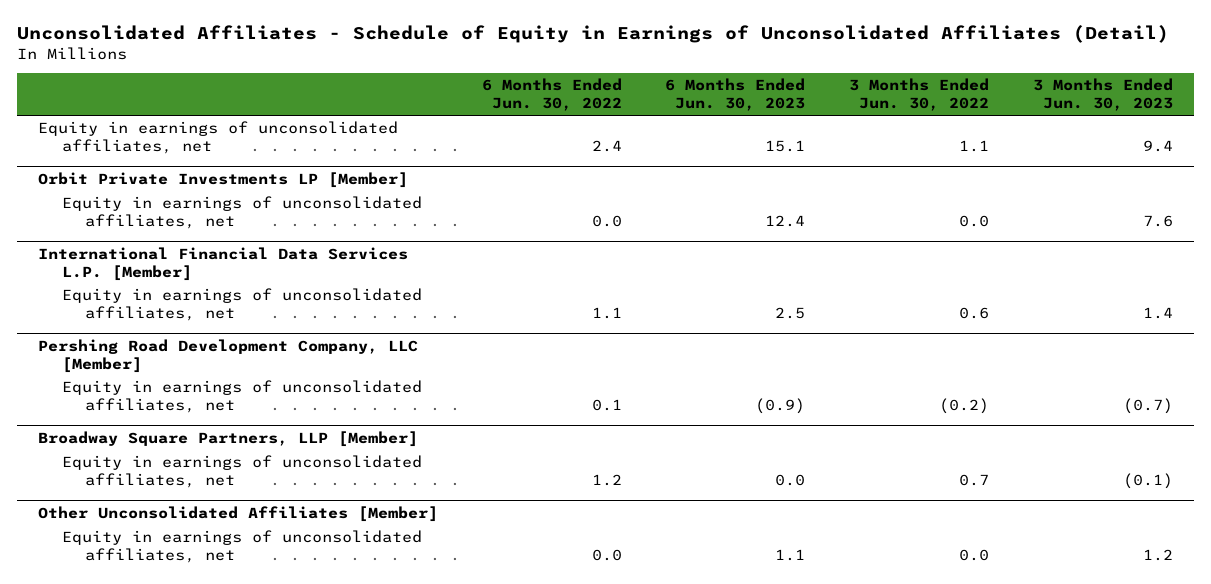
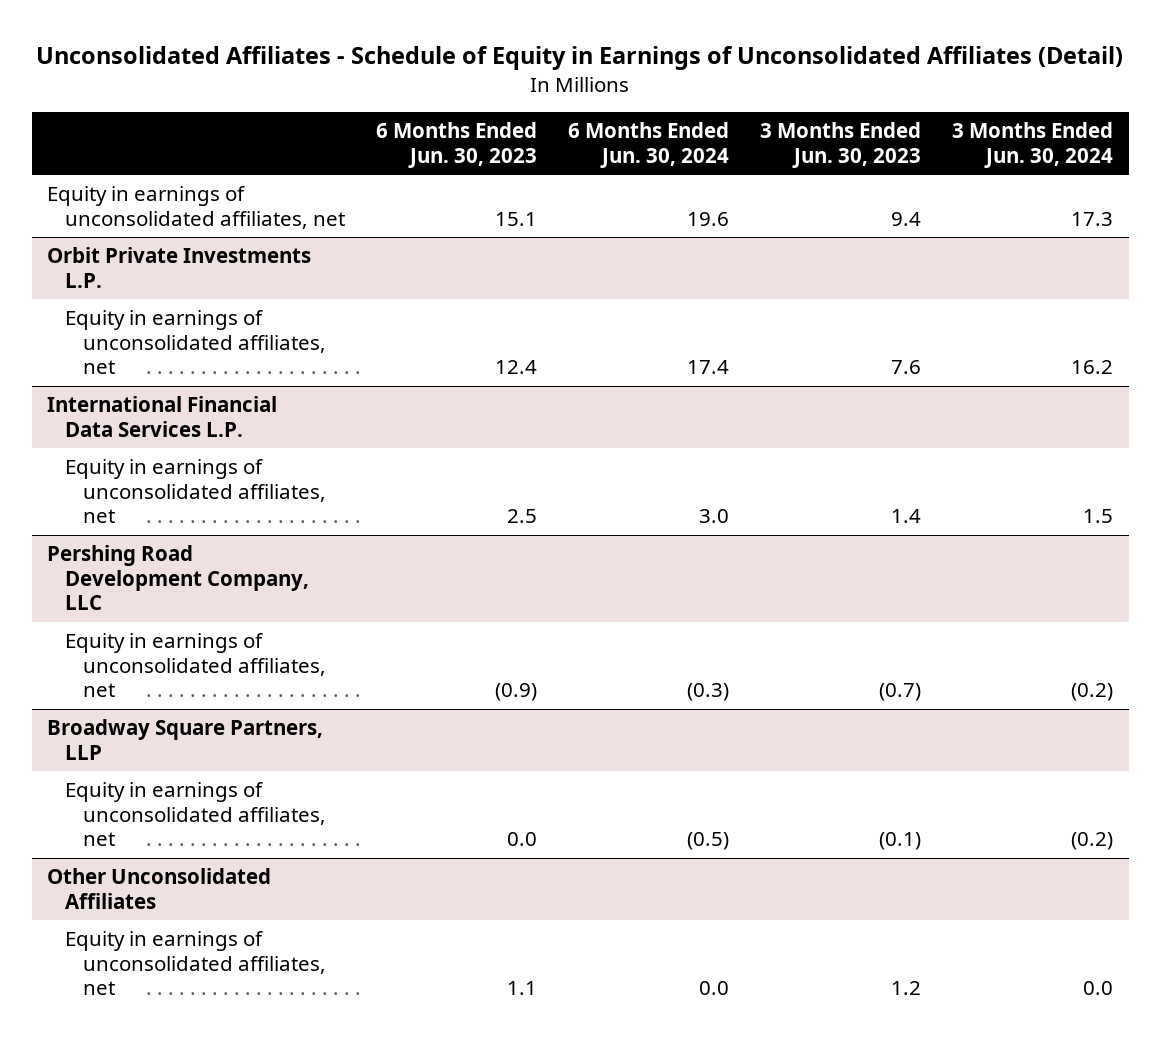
[481,78,622,112] 6 Months Ended Jun. 30, 2022 -> none
[848,78,989,112] 3 Months Ended Jun. 30, 2022 -> none
none -> [568,122,730,168] 6 Months Ended Jun. 30, 2024
none -> [952,122,1114,168] 3 Months Ended Jun. 30, 2024
[38,171,409,188] Orbit Private Investments LP [Member] -> [47,247,312,288] Orbit Private Investments L.P.
[38,246,409,281] International Financial Data Services L.P. [Member] -> [47,396,278,437] International Financial Data Services L.P.
[38,338,419,373] Pershing Road Development Company, LLC [Member] -> [47,545,310,611] Pershing Road Development Company, LLC
[38,430,419,447] Broadway Square Partners, LLP [Member] -> [47,719,324,760] Broadway Square Partners, LLP
[38,505,439,522] Other Unconsolidated Affiliates [Member] -> [47,868,272,909] Other Unconsolidated Affiliates

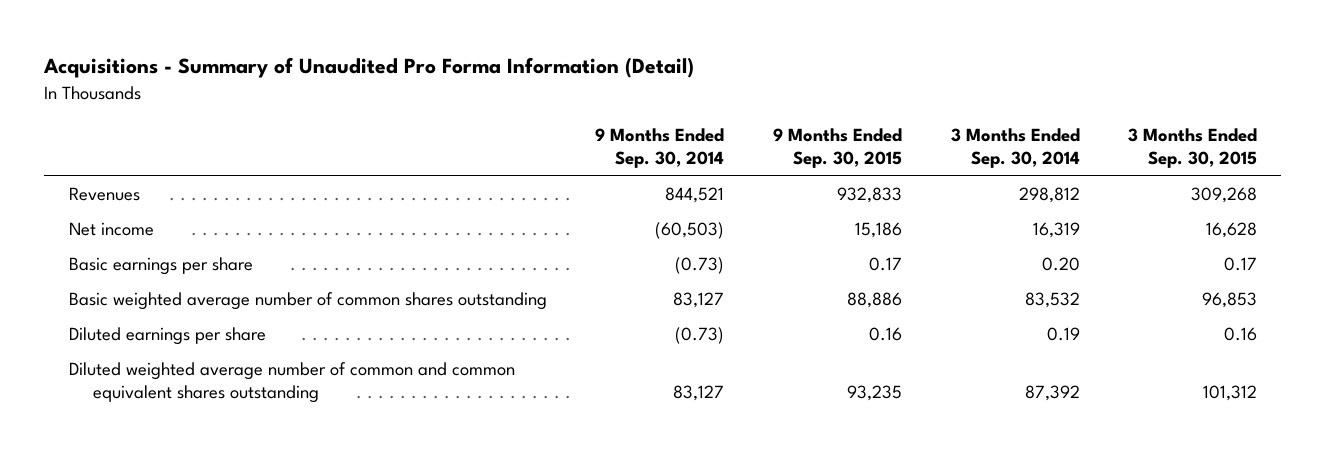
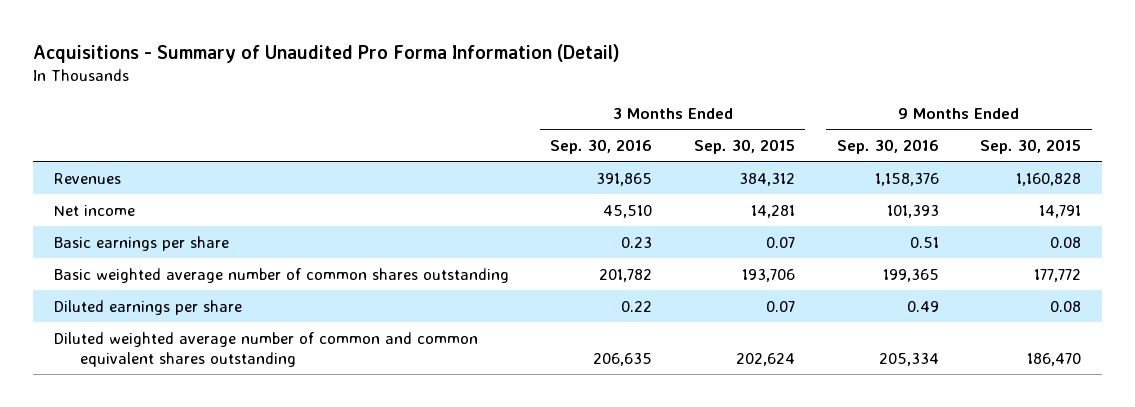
[595,127,725,168] 9 Months Ended Sep. 30, 2014 -> none
[950,127,1080,168] 3 Months Ended Sep. 30, 2014 -> none
none -> [550,139,653,155] Sep. 30, 2016
none -> [836,139,939,155] Sep. 30, 2016
[836,186,902,203] 932,833 -> [1016,172,1082,186] 1,160,828
[1191,186,1258,203] 309,268 -> [738,172,795,186] 384,312
[854,221,902,238] 15,186 -> [1039,204,1082,218] 14,791
[1206,221,1258,238] 16,628 -> [750,204,795,218] 14,281
[868,256,902,271] 0.17 -> [1050,236,1082,248] 0.08
[1224,256,1258,271] 0.17 -> [765,236,795,248] 0.07
[846,291,902,308] 88,886 -> [1034,268,1082,282] 177,772
[1202,291,1258,308] 96,853 -> [741,268,795,282] 193,706
[868,326,902,341] 0.16 -> [1050,300,1082,312] 0.08
[1224,326,1258,341] 0.16 -> [765,300,795,312] 0.07
[846,384,902,401] 93,235 -> [1027,352,1082,366] 186,470
[1203,384,1258,401] 101,312 -> [735,352,795,366] 202,624

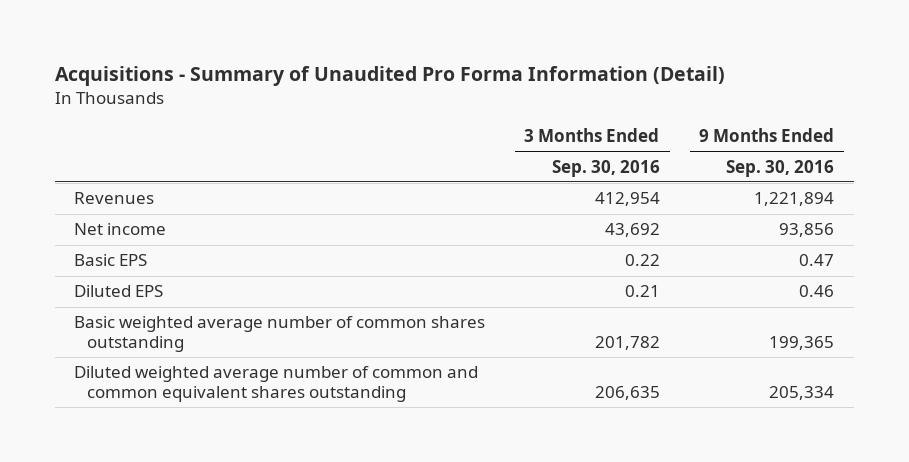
[693,139,795,155] Sep. 30, 2015 -> none
[980,139,1082,155] Sep. 30, 2015 -> none
[596,172,653,186] 391,865 -> [594,192,660,207] 412,954
[874,172,939,186] 1,158,376 -> [754,192,835,207] 1,221,894
[603,204,653,218] 45,510 -> [604,223,660,238] 43,692
[886,204,939,218] 101,393 -> [779,223,835,238] 93,856
[53,235,229,251] Basic earnings per share -> [74,254,148,267] Basic EPS
[621,236,653,248] 0.23 -> [624,254,660,267] 0.22
[909,236,939,248] 0.51 -> [799,254,835,267] 0.47
none -> [74,285,164,298] Diluted EPS
[53,299,242,315] Diluted earnings per share -> none

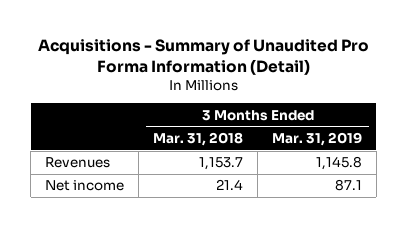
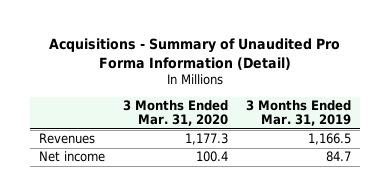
[153,132,244,147] Mar. 31, 2018 -> none
none -> [123,99,229,127] 3 Months Ended Mar. 31, 2020
[315,156,362,171] 1,145.8 -> [308,133,352,146] 1,166.5
[334,179,362,192] 87.1 -> [326,151,352,163] 84.7

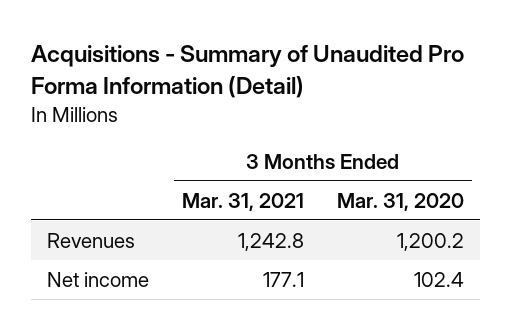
[246,99,352,127] 3 Months Ended Mar. 31, 2019 -> none
none -> [182,192,305,211] Mar. 31, 2021
[185,133,229,146] 1,177.3 -> [396,232,464,251] 1,200.2
[196,151,229,163] 100.4 -> [413,271,464,287] 102.4

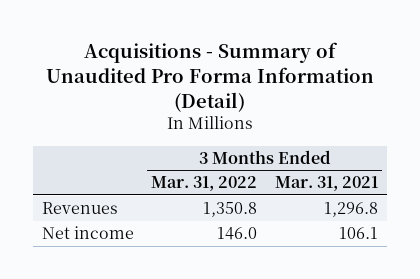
[336,192,464,211] Mar. 31, 2020 -> none
none -> [151,176,258,192] Mar. 31, 2022
[238,232,305,251] 1,242.8 -> [324,202,379,218] 1,296.8
[263,271,305,287] 177.1 -> [339,227,379,240] 106.1

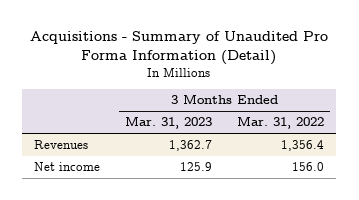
[275,176,379,192] Mar. 31, 2021 -> none
none -> [125,116,213,130] Mar. 31, 2023
[203,202,258,218] 1,350.8 -> [281,140,325,152] 1,356.4
[217,227,258,241] 146.0 -> [292,162,325,172] 156.0

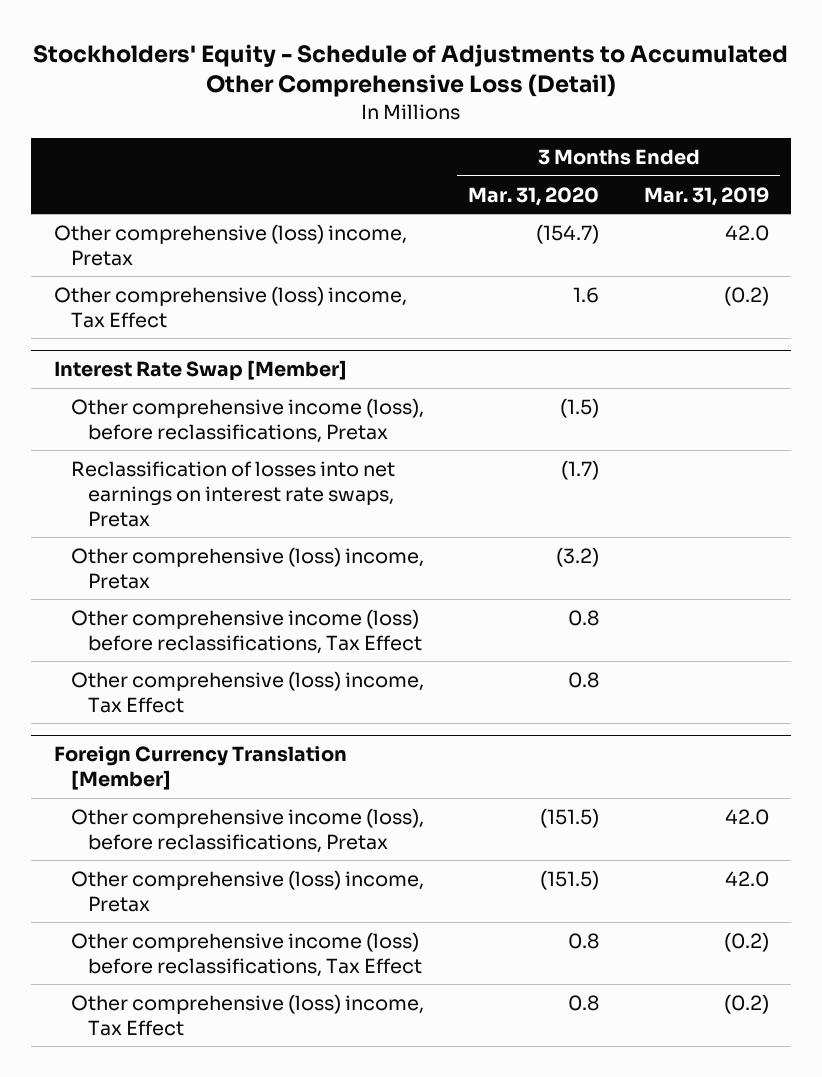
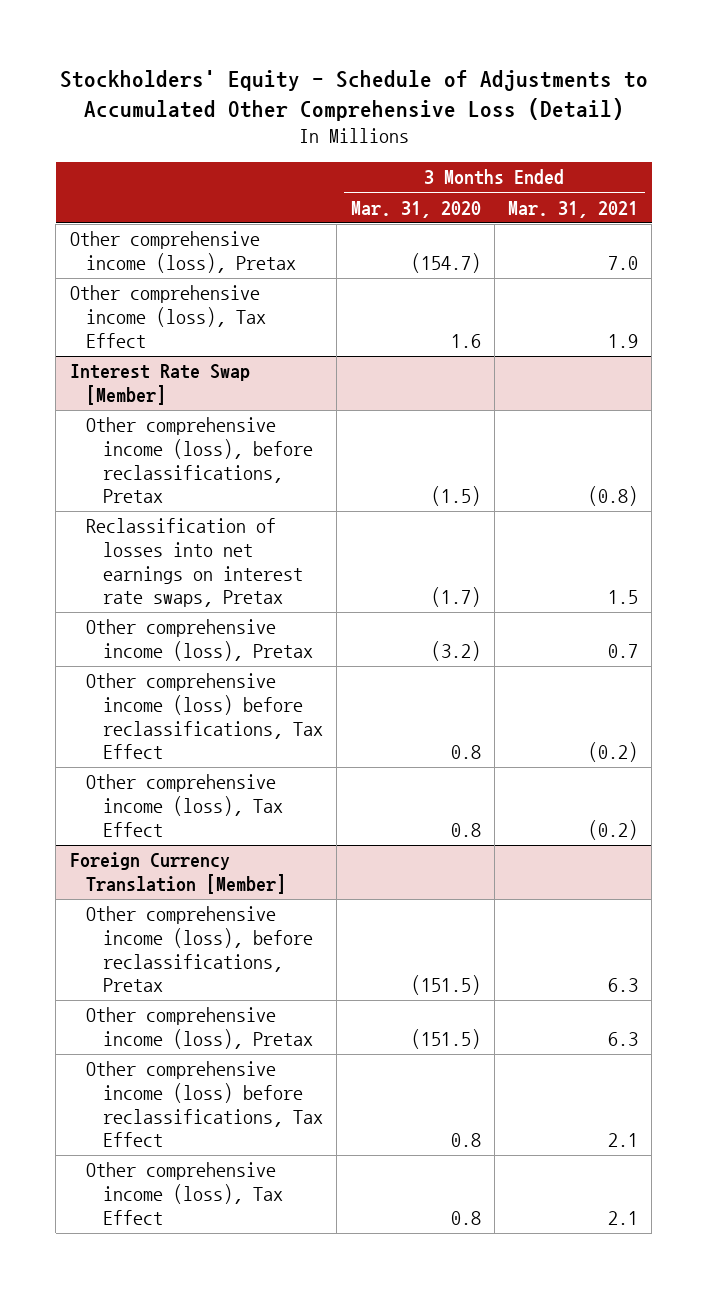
[643,186,769,206] Mar. 31, 2019 -> none
none -> [508,200,639,218] Mar. 31, 2021
[53,223,407,266] Other comprehensive (loss) income, Pretax -> [69,231,297,274] Other comprehensive income (loss), Pretax
[53,285,407,328] Other comprehensive (loss) income, Tax Effect -> [69,285,267,348] Other comprehensive income (loss), Tax Effect
[70,546,424,589] Other comprehensive (loss) income, Pretax -> [86,619,314,662] Other comprehensive income (loss), Pretax
[70,670,424,713] Other comprehensive (loss) income, Tax Effect -> [86,774,284,837] Other comprehensive income (loss), Tax Effect
[70,869,424,912] Other comprehensive (loss) income, Pretax -> [86,1007,314,1050] Other comprehensive income (loss), Pretax
[70,993,424,1036] Other comprehensive (loss) income, Tax Effect -> [86,1162,284,1225] Other comprehensive income (loss), Tax Effect

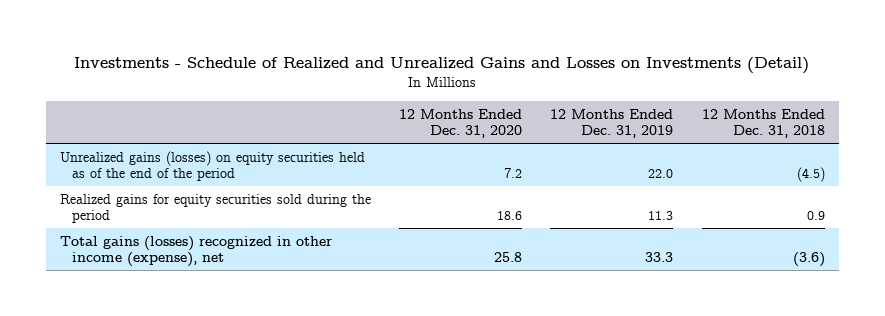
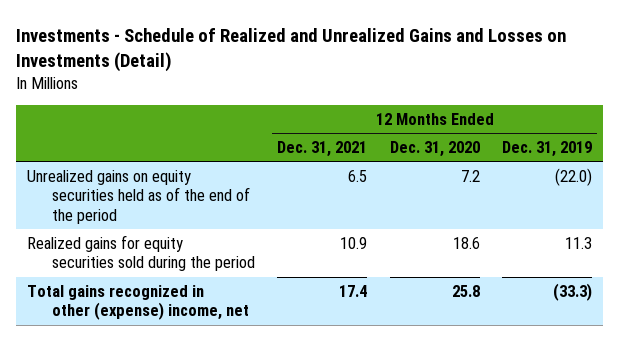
[701,108,825,139] 12 Months Ended Dec. 31, 2018 -> none
none -> [277,140,368,157] Dec. 31, 2021
[60,150,366,182] Unrealized gains (losses) on equity securities held as of the end of the period -> [27,169,251,225] Unrealized gains on equity securities held as of the end of the period
[648,169,674,179] 22.0 -> [554,167,592,186] (22.0)
[60,235,333,268] Total gains (losses) recognized in other income (expense), net -> [27,284,250,321] Total gains recognized in other (expense) income, net
[645,252,674,263] 33.3 -> [552,282,592,301] (33.3)

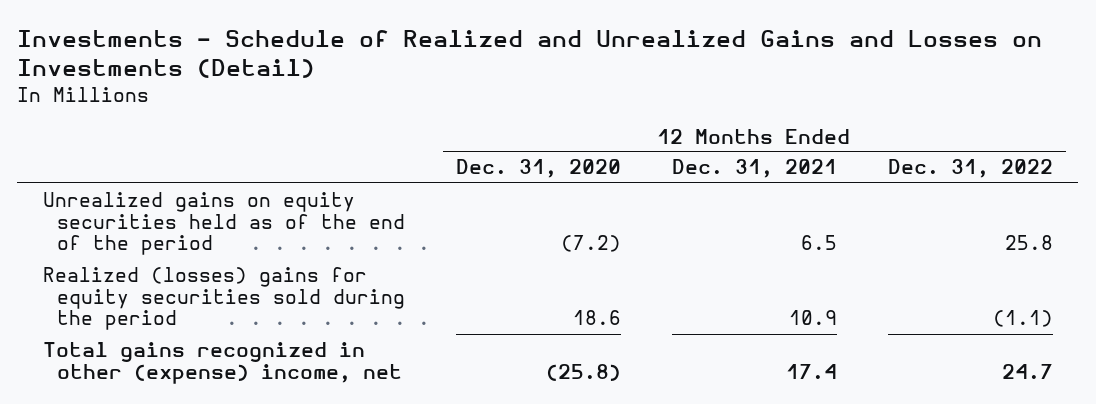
[501,140,592,157] Dec. 31, 2019 -> none
none -> [887,159,1053,179] Dec. 31, 2022
[460,169,480,182] 7.2 -> [560,235,621,253] (7.2)
[27,234,256,272] Realized gains for equity securities sold during the period -> [42,266,405,331] Realized (losses) gains for equity securities sold during the period
[451,284,480,297] 25.8 -> [545,363,621,381] (25.8)

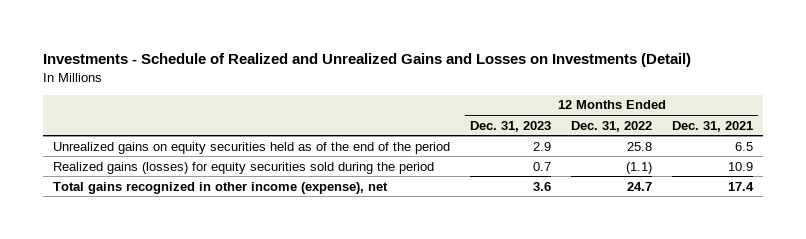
[455,159,621,179] Dec. 31, 2020 -> none
none -> [470,120,552,132] Dec. 31, 2023
[42,266,405,331] Realized (losses) gains for equity securities sold during the period -> [53,161,435,174] Realized gains (losses) for equity securities sold during the period
[42,341,402,384] Total gains recognized in other (expense) income, net -> [53,181,389,194] Total gains recognized in other income (expense), net

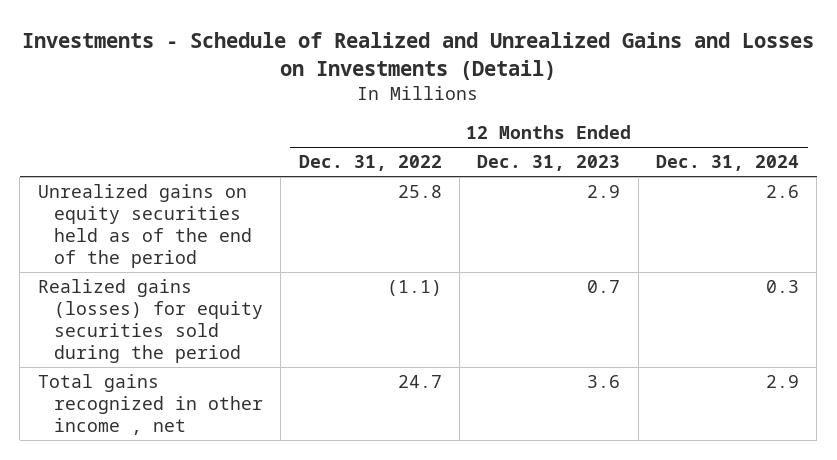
[671,120,753,132] Dec. 31, 2021 -> none
none -> [655,155,799,172] Dec. 31, 2024
[53,181,389,194] Total gains recognized in other income (expense), net -> [37,374,264,436] Total gains recognized in other income , net

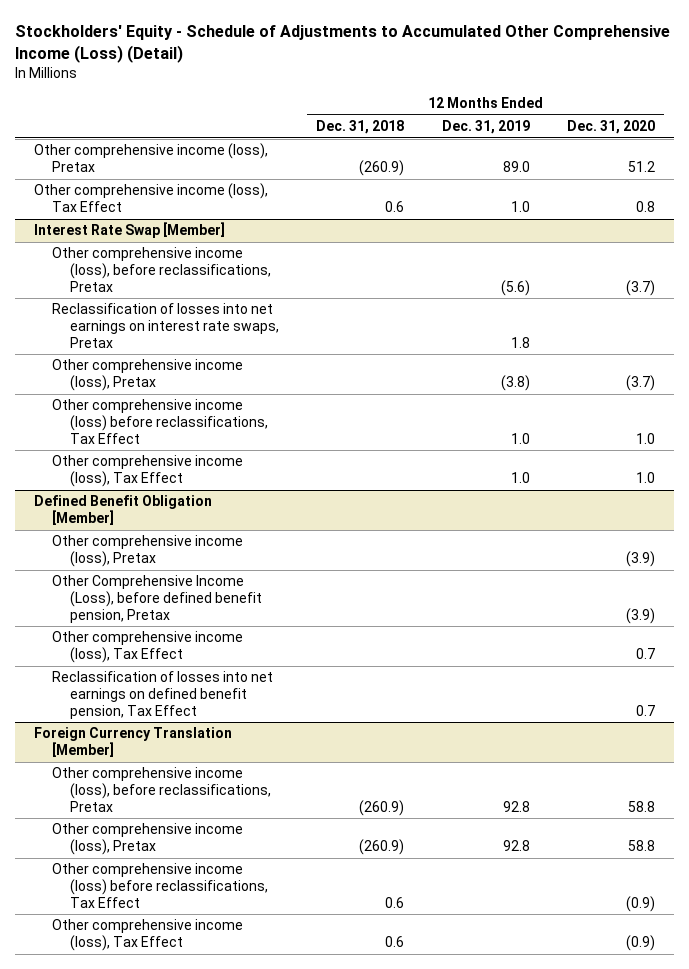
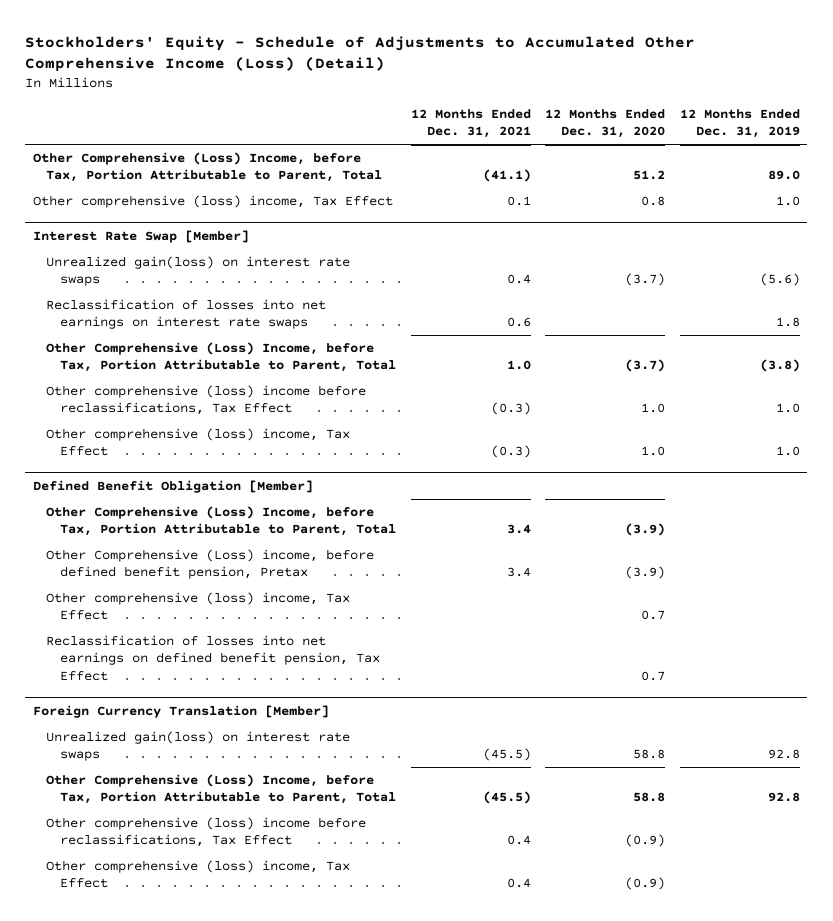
[316,120,405,135] Dec. 31, 2018 -> none
none -> [410,109,531,139] 12 Months Ended Dec. 31, 2021
[33,143,268,173] Other comprehensive income (loss), Pretax -> [32,152,383,183] Other Comprehensive (Loss) Income, before Tax, Portion Attributable to Parent, Total
[33,183,268,213] Other comprehensive income (loss), Tax Effect -> [32,195,393,209] Other comprehensive (loss) income, Tax Effect
[51,247,272,292] Other comprehensive income (loss), before reclassifications, Pretax -> [46,256,351,287] Unrealized gain(loss) on interest rate swaps
[51,303,280,348] Reclassification of losses into net earnings on interest rate swaps, Pretax -> [46,299,327,330] Reclassification of losses into net earnings on interest rate swaps
[51,359,243,392] Other comprehensive income (loss), Pretax -> [46,342,396,373] Other Comprehensive (Loss) Income, before Tax, Portion Attributable to Parent, Total
[51,399,269,444] Other comprehensive income (loss) before reclassifications, Tax Effect -> [46,385,367,416] Other comprehensive (loss) income before reclassifications, Tax Effect
[51,455,243,488] Other comprehensive income (loss), Tax Effect -> [46,428,351,457] Other comprehensive (loss) income, Tax Effect
[51,535,243,568] Other comprehensive income (loss), Pretax -> [46,506,396,537] Other Comprehensive (Loss) Income, before Tax, Portion Attributable to Parent, Total
[51,575,263,623] Other Comprehensive Income (Loss), before defined benefit pension, Pretax -> [46,549,375,580] Other Comprehensive (Loss) income, before defined benefit pension, Pretax
[51,631,243,664] Other comprehensive income (loss), Tax Effect -> [46,592,351,621] Other comprehensive (loss) income, Tax Effect
[51,767,272,812] Other comprehensive income (loss), before reclassifications, Pretax -> [46,731,351,762] Unrealized gain(loss) on interest rate swaps
[51,823,243,856] Other comprehensive income (loss), Pretax -> [46,774,396,805] Other Comprehensive (Loss) Income, before Tax, Portion Attributable to Parent, Total
[51,863,269,908] Other comprehensive income (loss) before reclassifications, Tax Effect -> [46,817,367,848] Other comprehensive (loss) income before reclassifications, Tax Effect
[51,919,243,952] Other comprehensive income (loss), Tax Effect -> [46,860,351,889] Other comprehensive (loss) income, Tax Effect

